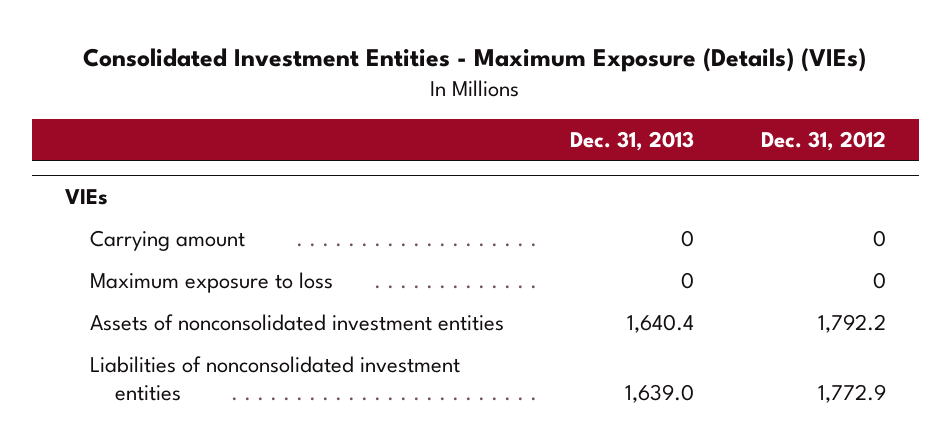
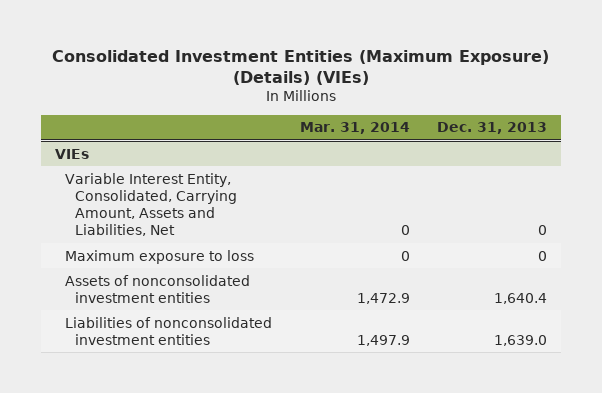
[83,48,867,73] Consolidated Investment Entities - Maximum Exposure (Details) (VIEs) -> [52,50,550,86] Consolidated Investment Entities (Maximum Exposure) (Details) (VIEs)
[760,131,886,152] Dec. 31, 2012 -> none
none -> [299,122,410,135] Mar. 31, 2014
[89,230,245,252] Carrying amount -> [64,172,237,236] Variable Interest Entity, Consolidated, Carrying Amount, Assets and Liabilities, Net

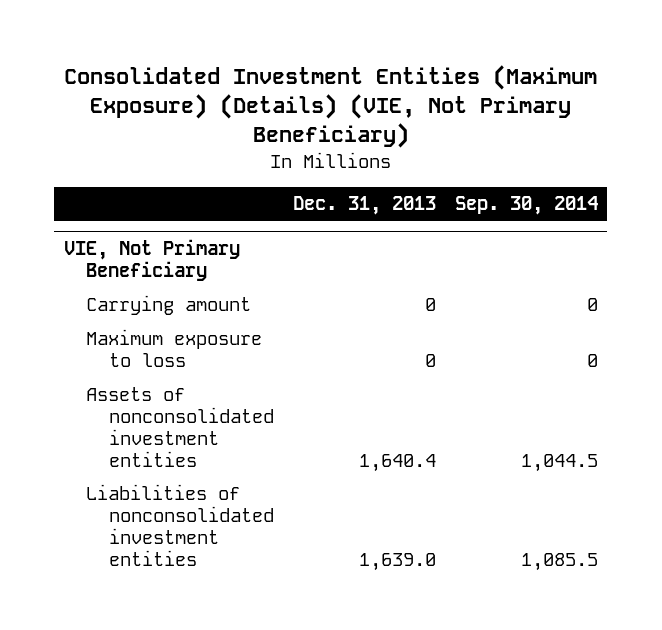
[52,50,550,86] Consolidated Investment Entities (Maximum Exposure) (Details) (VIEs) -> [63,64,597,149] Consolidated Investment Entities (Maximum Exposure) (Details) (VIE, Not Primary Beneficiary)
[299,122,410,135] Mar. 31, 2014 -> none
none -> [454,196,598,216] Sep. 30, 2014
[55,148,90,159] VIEs -> none
none -> [64,239,241,282] VIE, Not Primary Beneficiary
[64,172,237,236] Variable Interest Entity, Consolidated, Carrying Amount, Assets and Liabilities, Net -> [86,295,252,316] Carrying amount

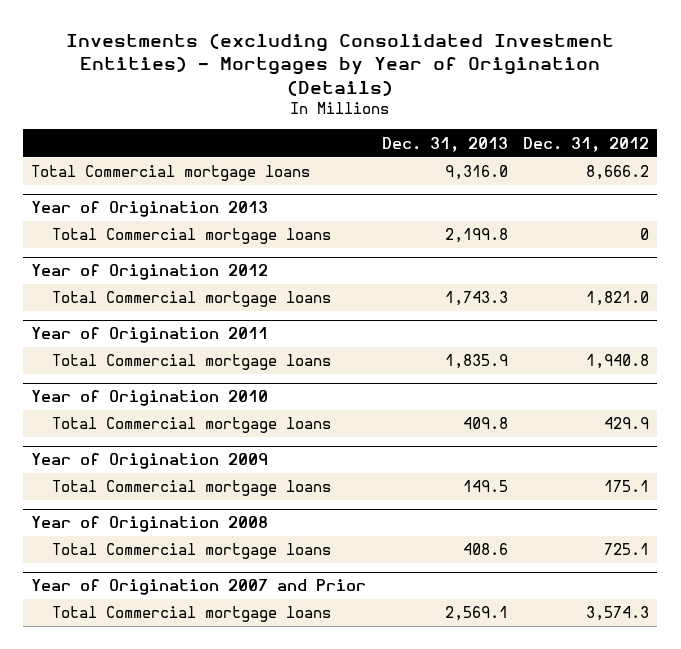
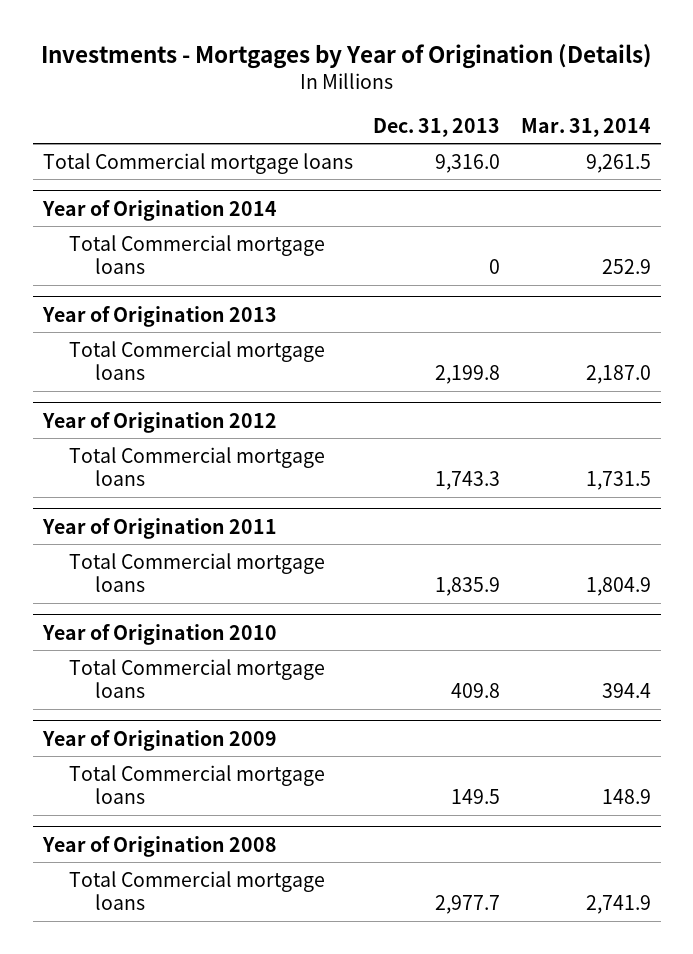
[66,32,615,96] Investments (excluding Consolidated Investment Entities) - Mortgages by Year of Origination (Details) -> [40,43,652,69] Investments - Mortgages by Year of Origination (Details)
[523,136,650,152] Dec. 31, 2012 -> none
none -> [520,117,651,137] Mar. 31, 2014
none -> [41,199,277,221] Year of Origination 2014
none -> [68,234,325,275] Total Commercial mortgage loans
[31,579,367,596] Year of Origination 2007 and Prior -> none
[51,606,331,623] Total Commercial mortgage loans -> none
[462,543,508,556] 408.6 -> [435,895,501,915] 2,977.7

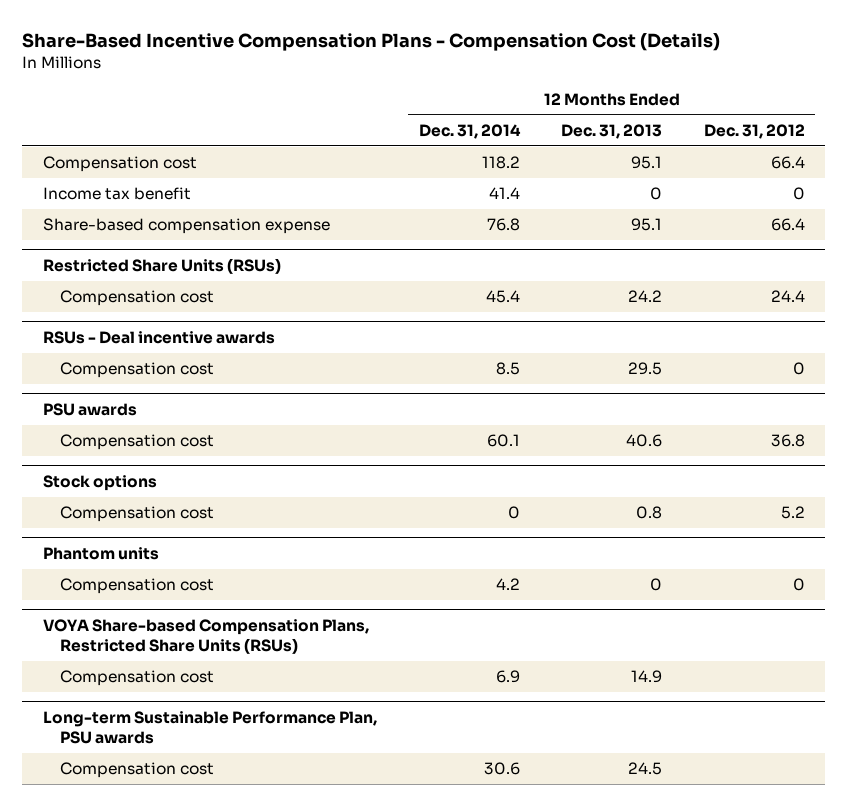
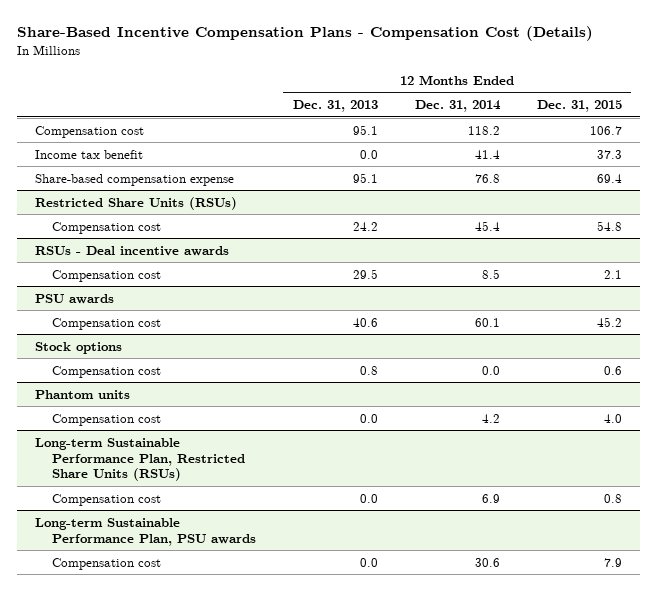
[703,124,805,140] Dec. 31, 2012 -> none
none -> [536,100,622,113] Dec. 31, 2015
[650,187,663,201] 0 -> [359,149,378,159] 0.0
[507,506,520,520] 0 -> [481,365,500,375] 0.0
[43,619,370,655] VOYA Share-based Compensation Plans, Restricted Share Units (RSUs) -> none
[650,578,663,592] 0 -> [359,413,378,423] 0.0
none -> [35,437,245,482] Long-term Sustainable Performance Plan, Restricted Share Units (RSUs)
[631,670,663,684] 14.9 -> [359,493,378,503] 0.0
[628,762,663,776] 24.5 -> [359,557,378,567] 0.0

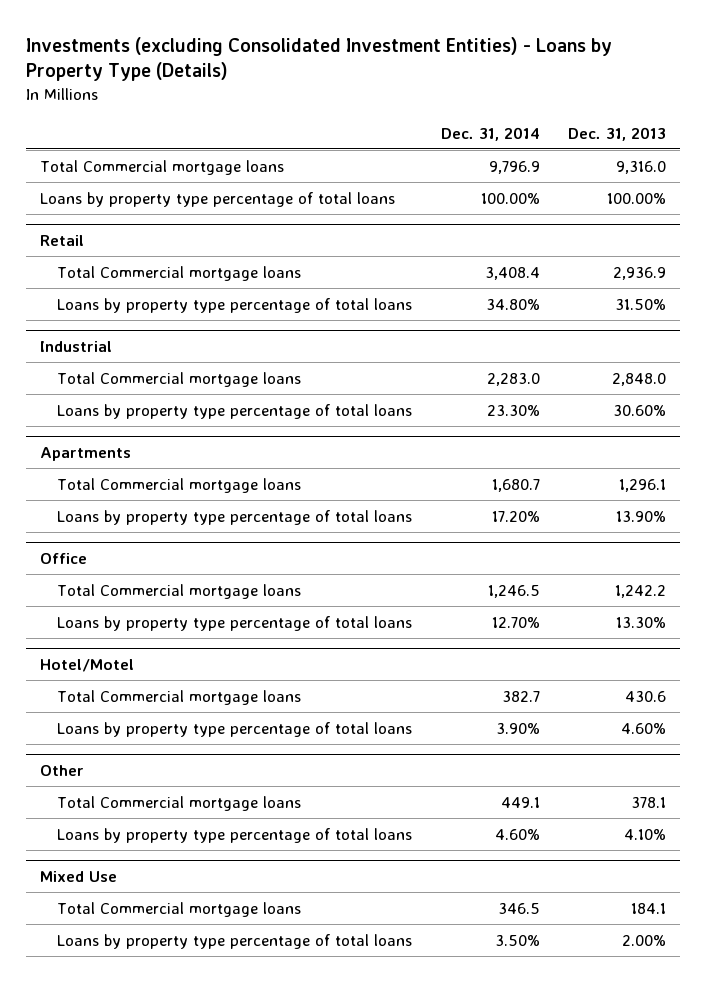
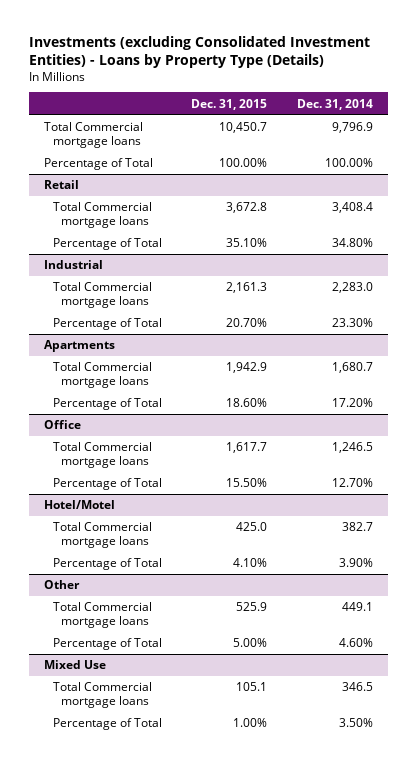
[568,126,667,141] Dec. 31, 2013 -> none
none -> [191,98,268,110] Dec. 31, 2015
[39,191,395,207] Loans by property type percentage of total loans -> [44,158,154,171] Percentage of Total
[57,297,413,313] Loans by property type percentage of total loans -> [52,238,162,251] Percentage of Total
[57,403,413,419] Loans by property type percentage of total loans -> [52,318,162,331] Percentage of Total
[57,509,413,525] Loans by property type percentage of total loans -> [52,398,162,411] Percentage of Total
[57,615,413,631] Loans by property type percentage of total loans -> [52,478,162,491] Percentage of Total
[57,721,413,737] Loans by property type percentage of total loans -> [52,558,162,571] Percentage of Total
[57,827,413,843] Loans by property type percentage of total loans -> [52,638,162,651] Percentage of Total
[57,933,413,949] Loans by property type percentage of total loans -> [52,718,162,731] Percentage of Total

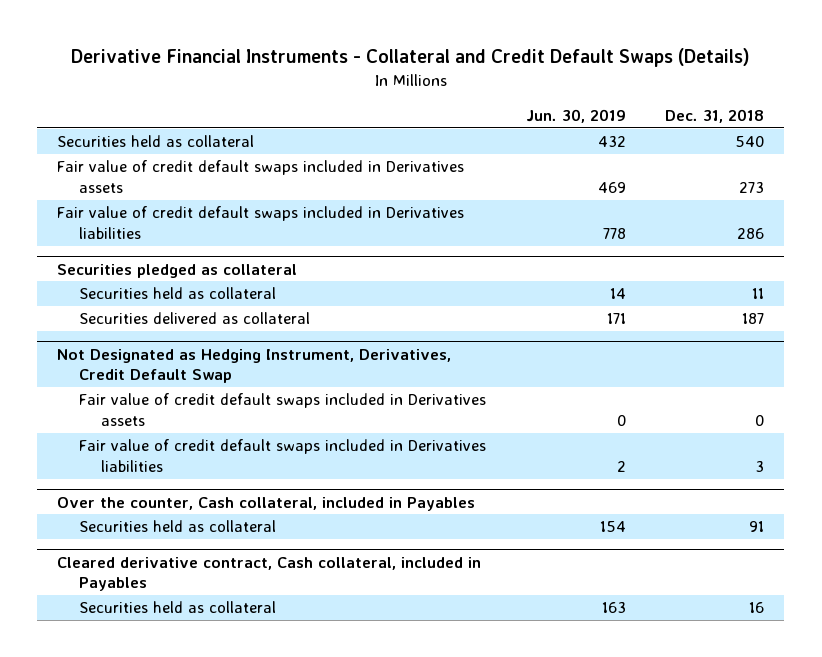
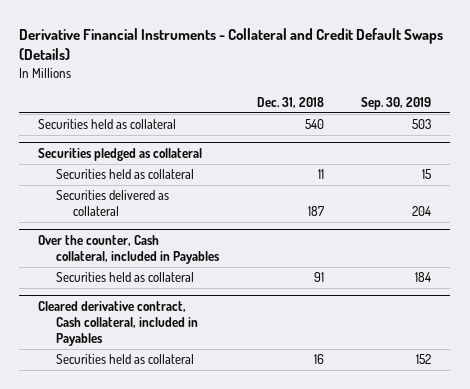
[525,108,626,123] Jun. 30, 2019 -> none
none -> [361,96,432,110] Sep. 30, 2019
[57,160,465,193] Fair value of credit default swaps included in Derivatives assets -> none
[57,206,465,239] Fair value of credit default swaps included in Derivatives liabilities -> none
[57,348,452,384] Not Designated as Hedging Instrument, Derivatives, Credit Default Swap -> none
[79,393,487,426] Fair value of credit default swaps included in Derivatives assets -> none
[79,439,487,472] Fair value of credit default swaps included in Derivatives liabilities -> none

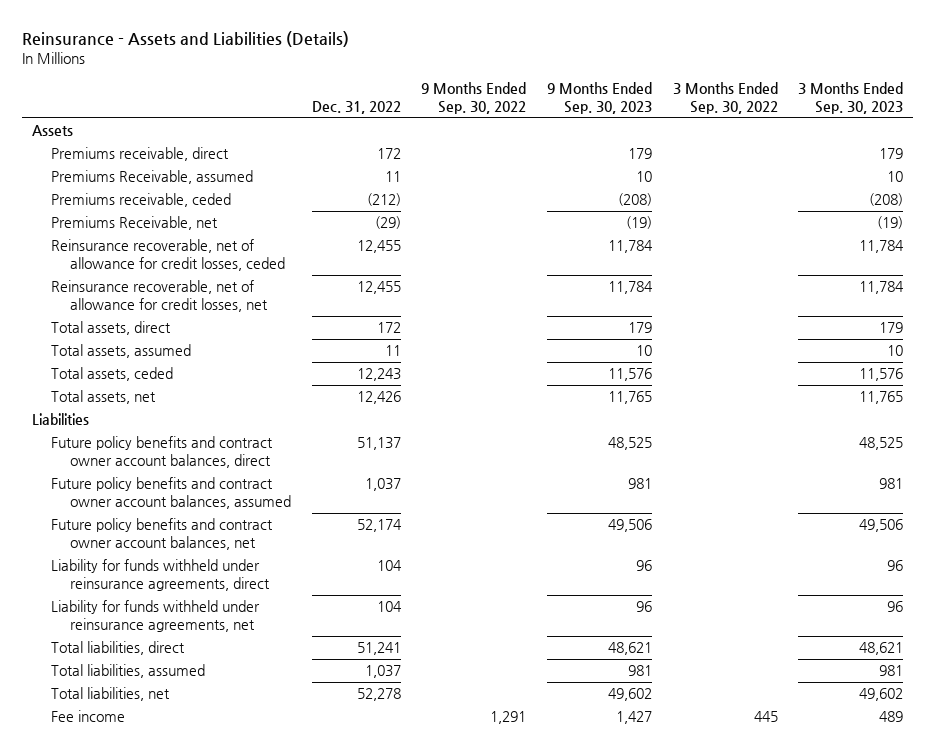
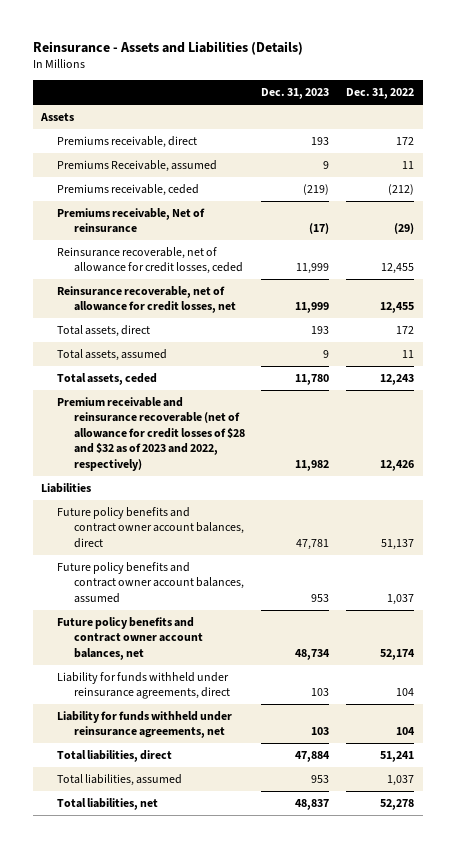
[421,82,527,115] 9 Months Ended Sep. 30, 2022 -> none
[546,82,652,115] 9 Months Ended Sep. 30, 2023 -> none
[672,82,778,115] 3 Months Ended Sep. 30, 2022 -> none
[798,82,904,115] 3 Months Ended Sep. 30, 2023 -> none
none -> [261,88,330,100] Dec. 31, 2023
[51,216,219,231] Premiums Receivable, net -> [57,207,206,234] Premiums receivable, Net of reinsurance
[51,390,157,405] Total assets, net -> [57,396,245,471] Premium receivable and reinsurance recoverable (net of allowance for credit losses of $28 and $32 as of 2023 and 2022, respectively)
[51,710,126,723] Fee income -> none

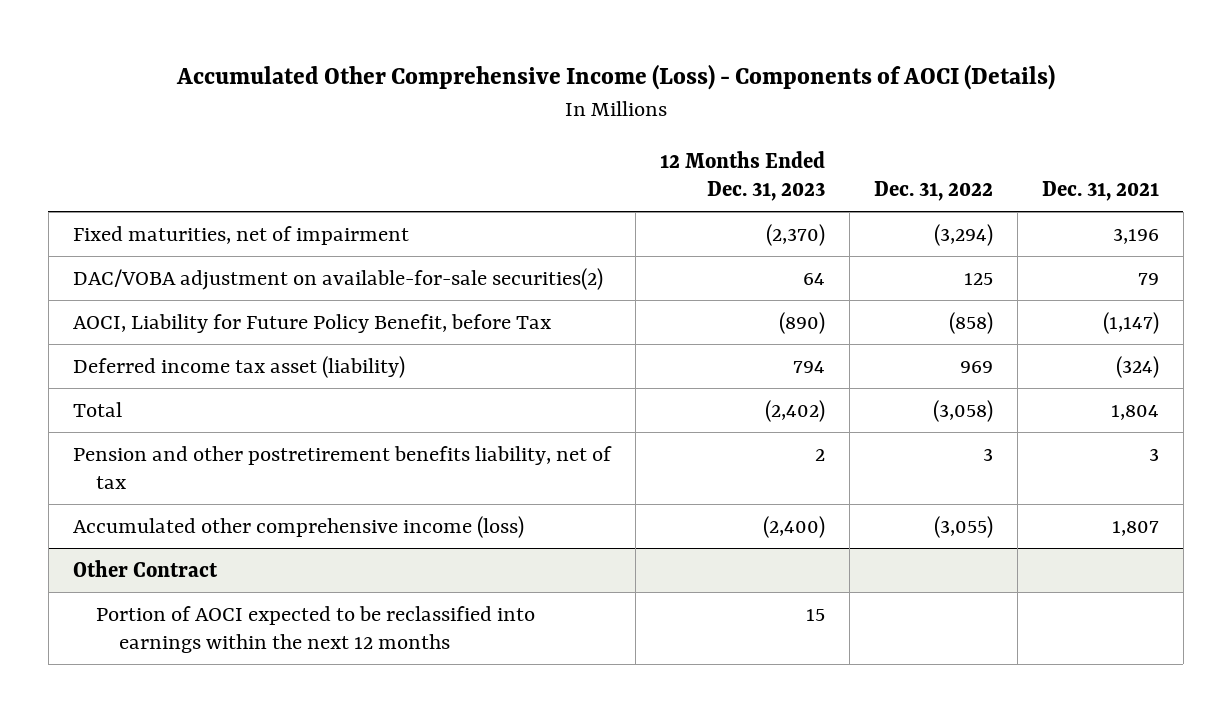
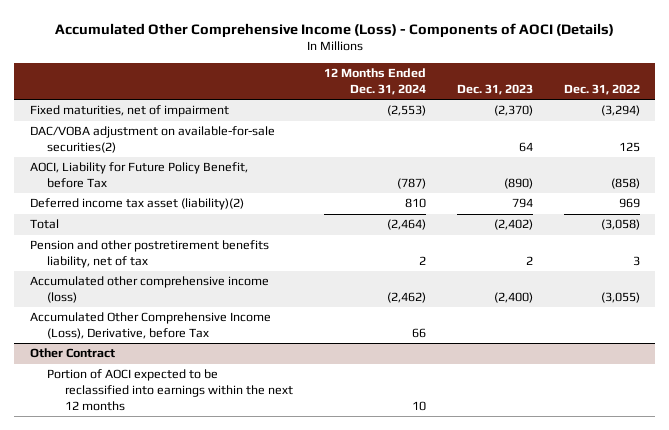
[659,150,825,201] 12 Months Ended Dec. 31, 2023 -> none
[1041,180,1159,201] Dec. 31, 2021 -> none
none -> [324,68,427,95] 12 Months Ended Dec. 31, 2024
none -> [456,83,533,95] Dec. 31, 2023
[72,355,405,378] Deferred income tax asset (liability) -> [29,198,244,211] Deferred income tax asset (liability)(2)
none -> [29,312,271,340] Accumulated Other Comprehensive Income (Loss), Derivative, before Tax

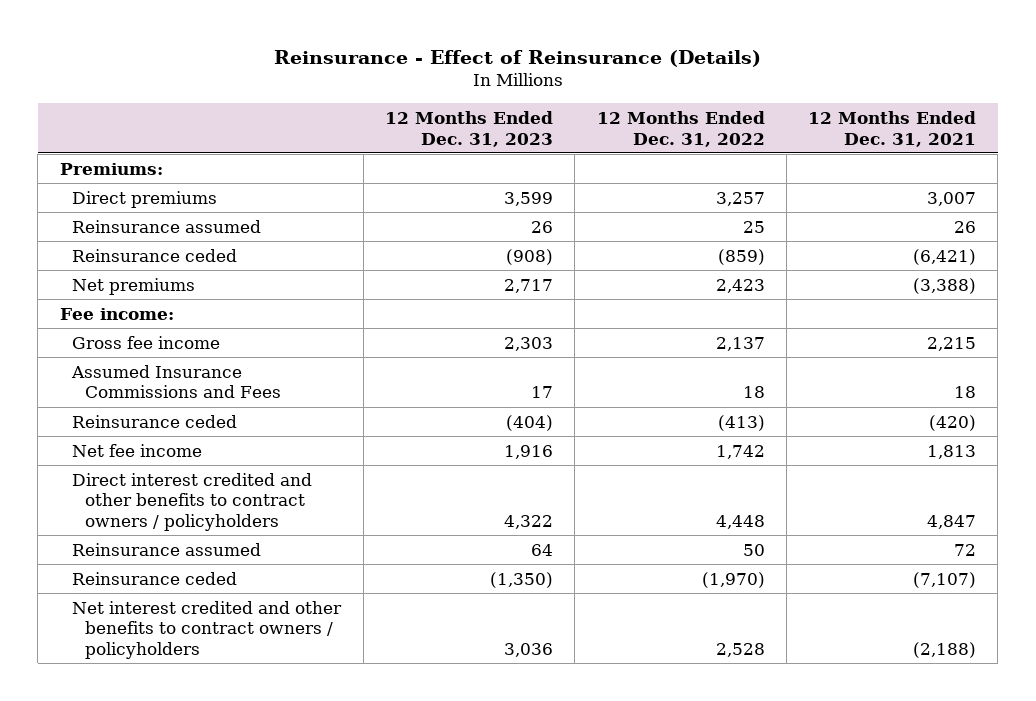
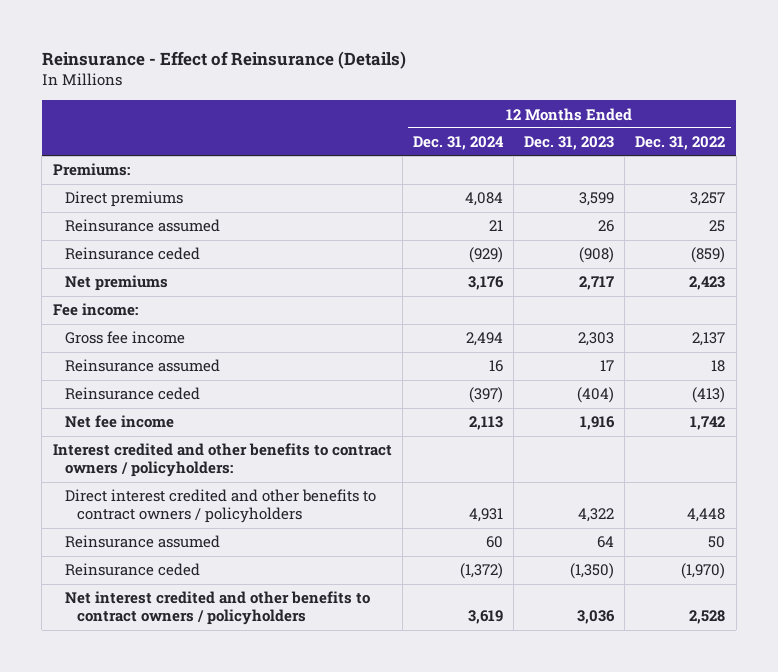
[808,110,977,147] 12 Months Ended Dec. 31, 2021 -> none
none -> [412,136,504,151] Dec. 31, 2024
[71,364,282,399] Assumed Insurance Commissions and Fees -> [64,359,220,373] Reinsurance assumed
none -> [52,443,392,478] Interest credited and other benefits to contract owners / policyholders:

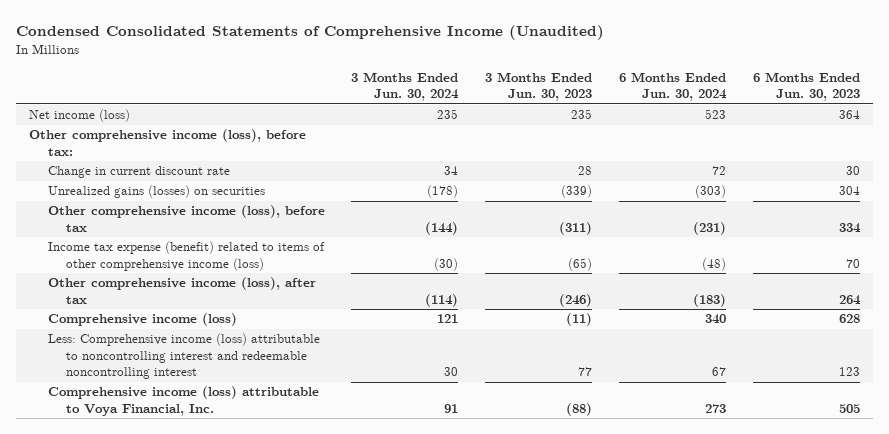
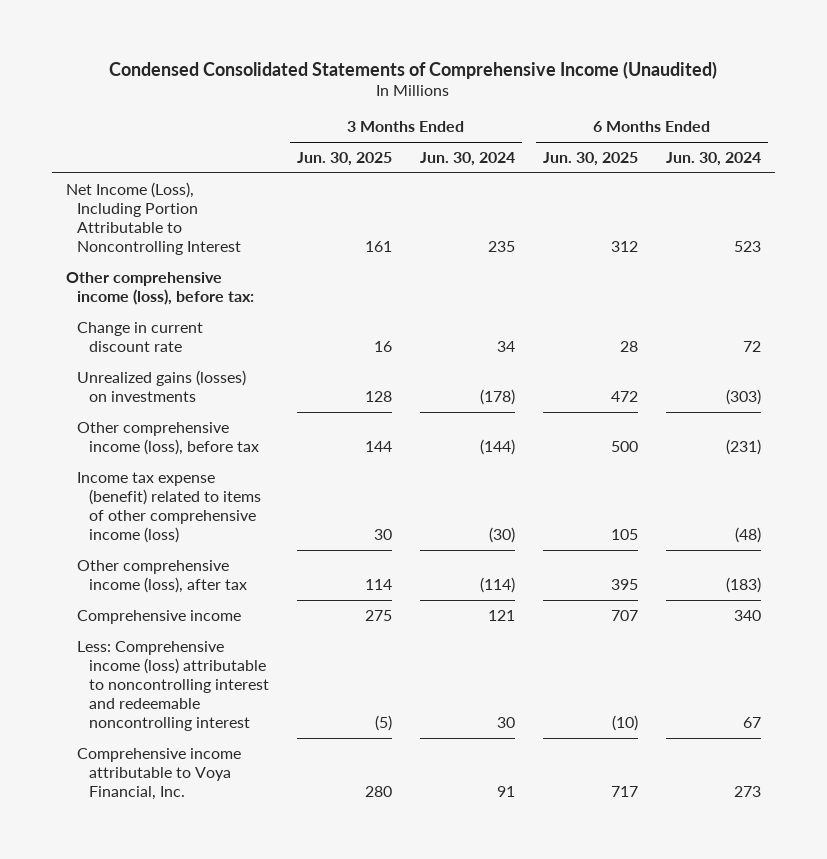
[485,71,593,102] 3 Months Ended Jun. 30, 2023 -> none
[752,71,860,102] 6 Months Ended Jun. 30, 2023 -> none
none -> [296,151,392,166] Jun. 30, 2025
none -> [542,151,638,166] Jun. 30, 2025
[29,109,131,123] Net income (loss) -> [65,181,242,255] Net Income (Loss), Including Portion Attributable to Noncontrolling Interest
[47,185,265,199] Unrealized gains (losses) on securities -> [77,369,247,402] Unrealized gains (losses) on investments
[47,313,237,327] Comprehensive income (loss) -> [77,609,242,624] Comprehensive income
[47,386,319,416] Comprehensive income (loss) attributable to Voya Financial, Inc. -> [77,747,242,800] Comprehensive income attributable to Voya Financial, Inc.

